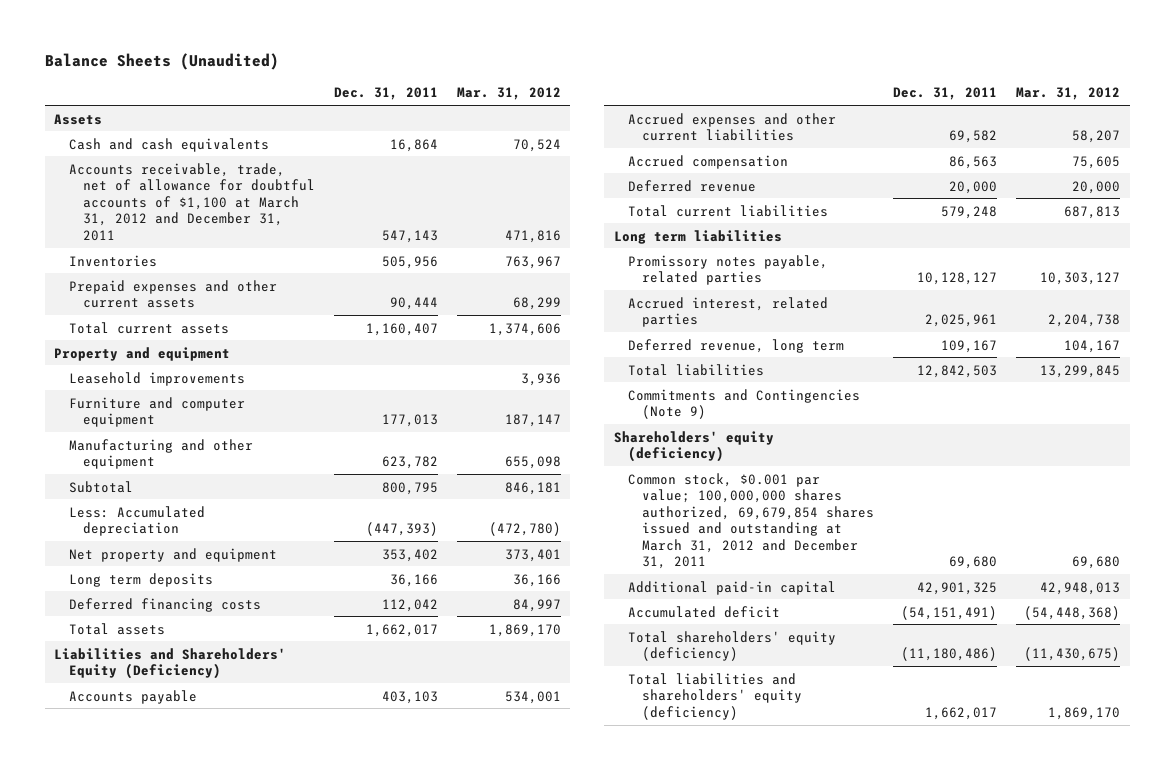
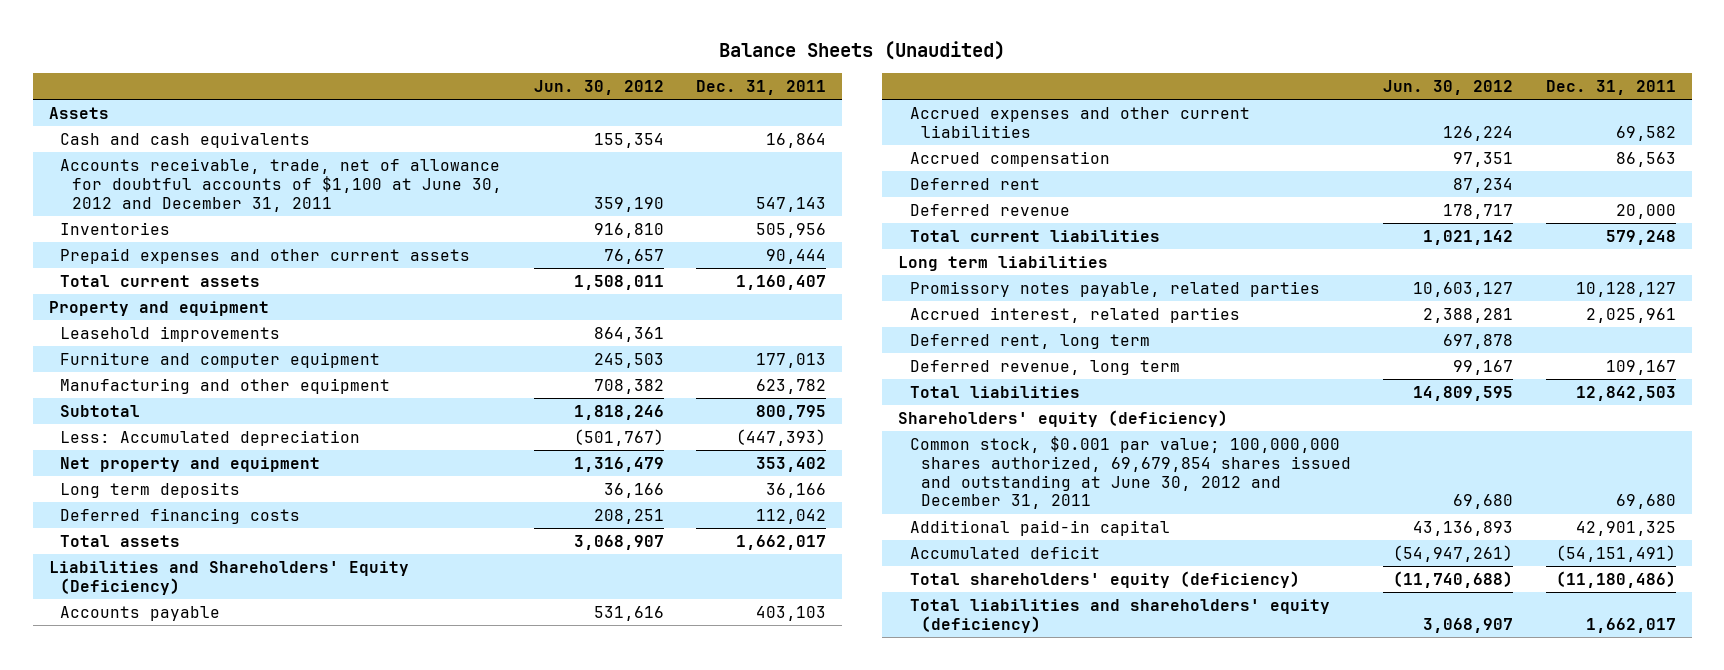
[456,87,561,101] Mar. 31, 2012 -> none
none -> [533,80,664,96] Jun. 30, 2012
[68,162,315,241] Accounts receivable, trade, net of allowance for doubtful accounts of $1,100 at March 31, 2012 and December 31, 2011 -> [60,157,502,212] Accounts receivable, trade, net of allowance for doubtful accounts of $1,100 at June 30, 2012 and December 31, 2011
none -> [909,177,1040,190] Deferred rent
none -> [909,333,1150,349] Deferred rent, long term
[627,388,860,420] Commitments and Contingencies (Note 9) -> none
[627,472,875,570] Common stock, $0.001 par value; 100,000,000 shares authorized, 69,679,854 shares issued and outstanding at March 31, 2012 and December 31, 2011 -> [909,435,1352,510] Common stock, $0.001 par value; 100,000,000 shares authorized, 69,679,854 shares issued and outstanding at June 30, 2012 and December 31, 2011

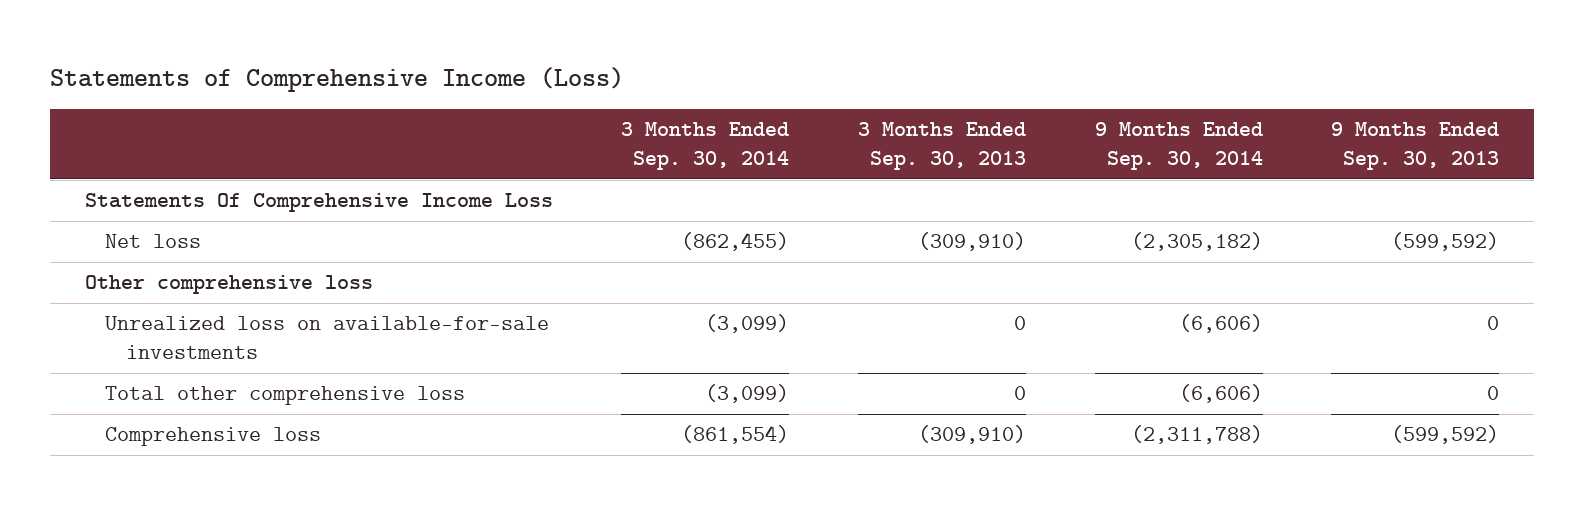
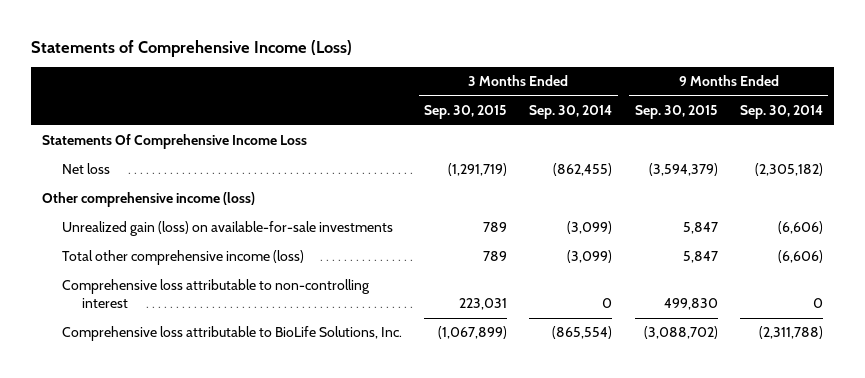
[858,122,1027,171] 3 Months Ended Sep. 30, 2013 -> none
[1331,122,1500,171] 9 Months Ended Sep. 30, 2013 -> none
none -> [424,105,508,120] Sep. 30, 2015
none -> [634,105,718,120] Sep. 30, 2015
[84,275,373,295] Other comprehensive loss -> [41,192,255,208] Other comprehensive income (loss)
[105,316,550,360] Unrealized loss on available-for-sale investments -> [61,221,393,237] Unrealized gain (loss) on available-for-sale investments
[105,386,466,406] Total other comprehensive loss -> [61,250,304,266] Total other comprehensive income (loss)
none -> [61,279,370,309] Comprehensive loss attributable to non-controlling interest
[105,427,322,447] Comprehensive loss -> [61,326,402,342] Comprehensive loss attributable to BioLife Solutions, Inc.
[681,425,790,445] (861,554) -> [552,326,613,340] (865,554)

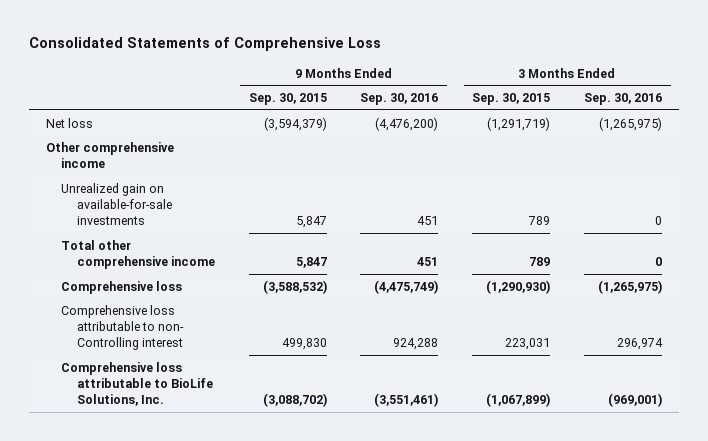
[30,39,352,57] Statements of Comprehensive Income (Loss) -> [28,37,381,52] Consolidated Statements of Comprehensive Loss
[529,105,613,120] Sep. 30, 2014 -> none
[739,105,823,120] Sep. 30, 2014 -> none
none -> [360,93,439,106] Sep. 30, 2016
none -> [584,93,663,106] Sep. 30, 2016
[41,134,307,150] Statements Of Comprehensive Income Loss -> none
[41,192,255,208] Other comprehensive income (loss) -> [45,141,174,168] Other comprehensive income
[61,221,393,237] Unrealized gain (loss) on available-for-sale investments -> [61,182,172,226] Unrealized gain on available-for-sale investments
[61,250,304,266] Total other comprehensive income (loss) -> [61,239,215,269] Total other comprehensive income
none -> [61,280,183,294] Comprehensive loss
[61,279,370,309] Comprehensive loss attributable to non-controlling interest -> [61,304,184,351] Comprehensive loss attributable to non- Controlling interest

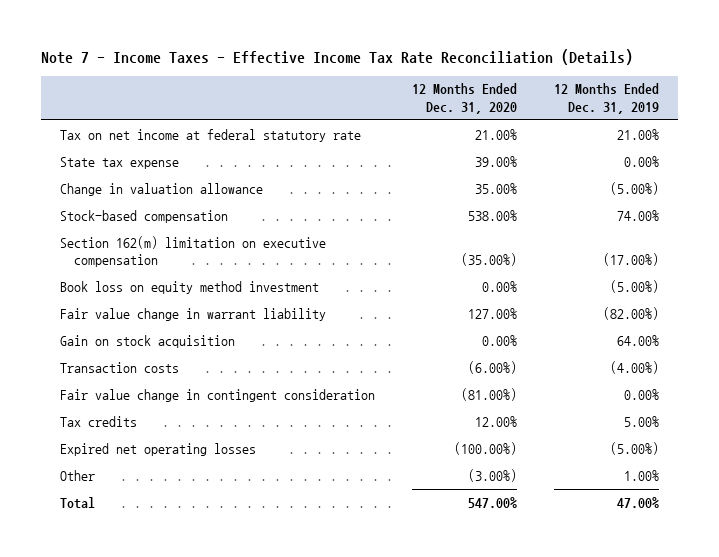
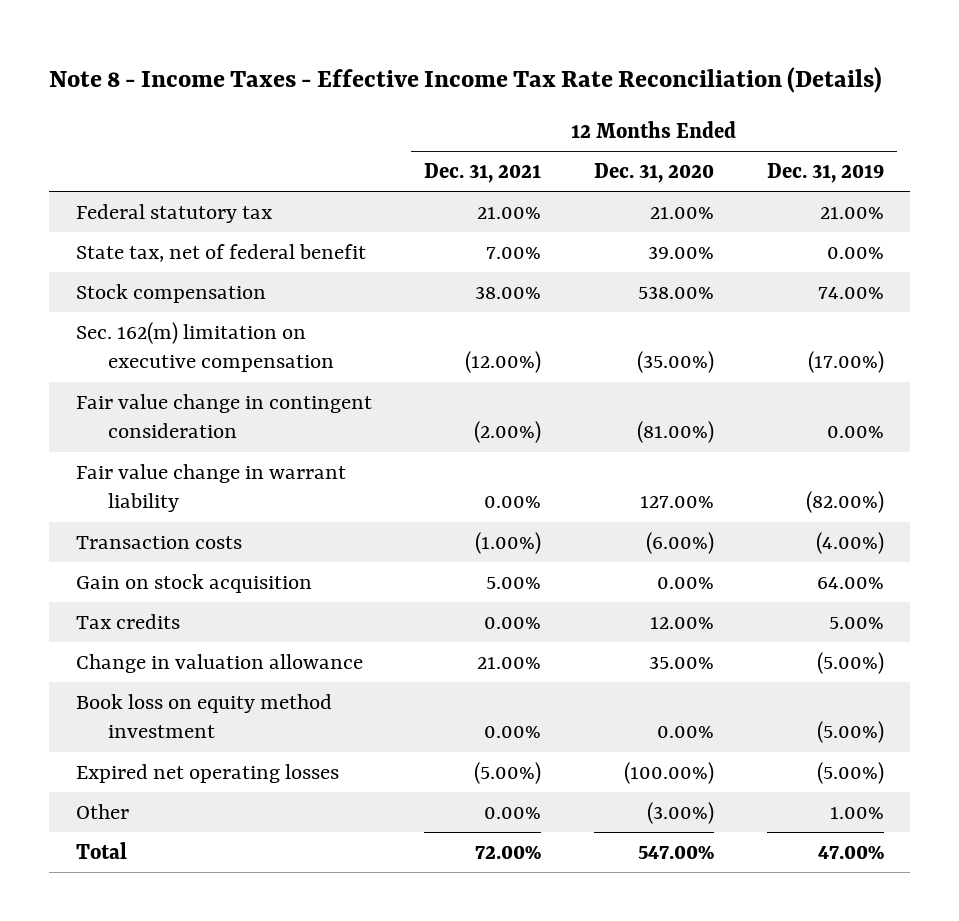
[40,48,633,65] Note 7 - Income Taxes - Effective Income Tax Rate Reconciliation (Details) -> [49,66,883,93] Note 8 - Income Taxes - Effective Income Tax Rate Reconciliation (Details)
none -> [424,163,542,184] Dec. 31, 2021
[59,128,361,142] Tax on net income at federal statutory rate -> [75,204,272,224] Federal statutory tax
[59,156,179,169] State tax expense -> [75,244,366,263] State tax, net of federal benefit
[59,209,228,223] Stock-based compensation -> [75,284,266,304] Stock compensation
[59,235,326,268] Section 162(m) limitation on executive compensation -> [75,322,334,373] Sec. 162(m) limitation on executive compensation
[59,388,375,402] Fair value change in contingent consideration -> [75,394,372,439] Fair value change in contingent consideration
[59,334,235,348] Gain on stock acquisition -> [75,574,312,594] Gain on stock acquisition
[59,182,263,196] Change in valuation allowance -> [75,654,363,674] Change in valuation allowance
[59,280,319,294] Book loss on equity method investment -> [75,694,332,739] Book loss on equity method investment

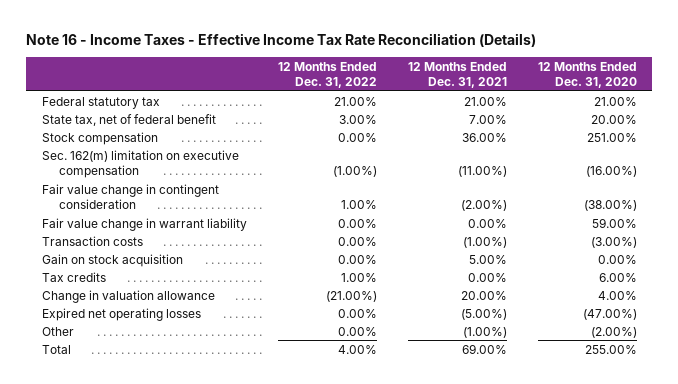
[49,66,883,93] Note 8 - Income Taxes - Effective Income Tax Rate Reconciliation (Details) -> [26,33,537,48] Note 16 - Income Taxes - Effective Income Tax Rate Reconciliation (Details)
[766,163,884,184] Dec. 31, 2019 -> none
none -> [277,61,377,89] 12 Months Ended Dec. 31, 2022
[648,246,715,260] 39.00% -> [590,114,637,124] 20.00%
[475,286,542,300] 38.00% -> [461,132,507,142] 36.00%
[638,286,715,300] 538.00% -> [586,132,637,142] 251.00%
[465,351,542,374] (12.00%) -> [457,166,507,178] (11.00%)
[637,351,715,374] (35.00%) -> [585,166,637,178] (16.00%)
[637,421,715,444] (81.00%) -> [583,200,637,212] (38.00%)
[640,496,715,509] 127.00% -> [591,217,637,228] 59.00%
[646,532,715,555] (6.00%) -> [590,236,637,248] (3.00%)
[75,694,332,739] Book loss on equity method investment -> none
[650,617,715,630] 12.00% -> [598,272,637,282] 6.00%
[477,657,542,670] 21.00% -> [460,290,507,300] 20.00%
[649,656,715,670] 35.00% -> [597,290,637,300] 4.00%
[624,762,715,785] (100.00%) -> [582,308,637,320] (47.00%)
[484,807,542,820] 0.00% -> [462,326,507,338] (1.00%)
[647,802,715,825] (3.00%) -> [590,326,637,338] (2.00%)
[475,845,542,860] 72.00% -> [461,343,507,354] 69.00%
[638,845,715,860] 547.00% -> [584,344,637,354] 255.00%

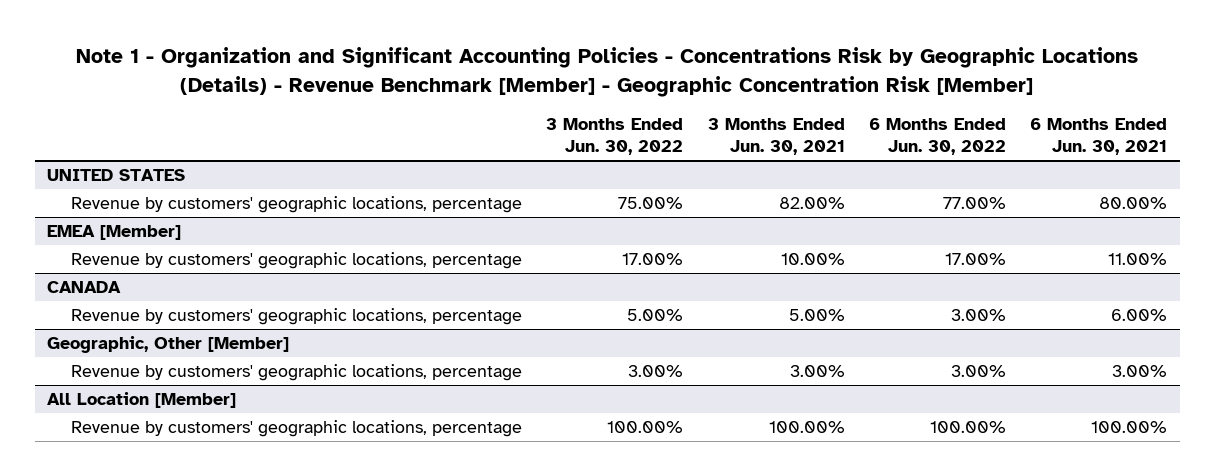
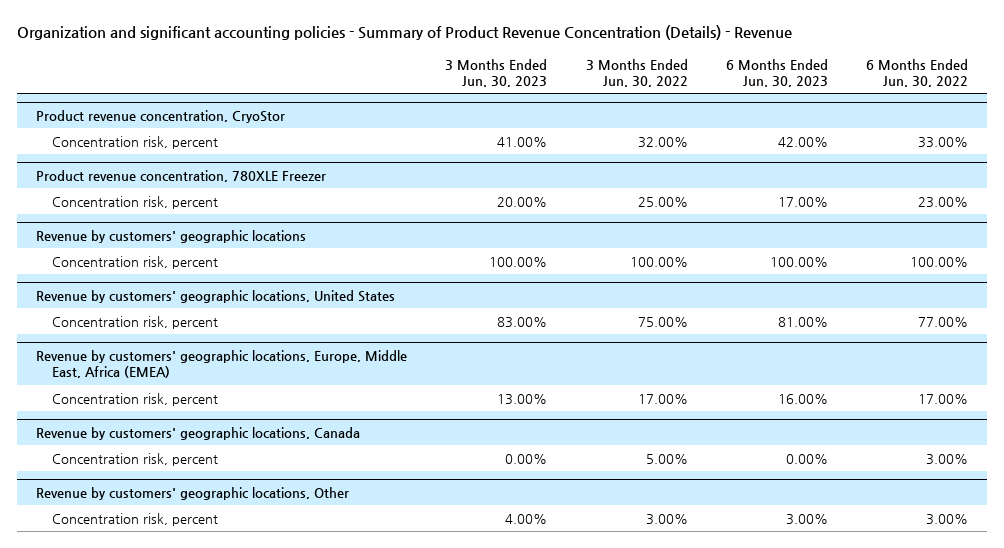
[76,47,1139,97] Note 1 - Organization and Significant Accounting Policies - Concentrations Risk by Geographic Locations (Details) - Revenue Benchmark [Member] - Geographic Concentration Risk [Member] -> [17,25,793,41] Organization and significant accounting policies - Summary of Product Revenue Concentration (Details) - Revenue
[707,118,845,156] 3 Months Ended Jun. 30, 2021 -> none
[1030,118,1168,156] 6 Months Ended Jun. 30, 2021 -> none
none -> [445,58,548,87] 3 Months Ended Jun. 30, 2023
none -> [725,58,828,87] 6 Months Ended Jun. 30, 2023
[47,225,182,241] EMEA [Member] -> none
[47,281,122,294] CANADA -> none
[71,308,523,326] Revenue by customers' geographic locations, percentage -> none
[47,336,290,354] Geographic, Other [Member] -> none
[71,364,523,382] Revenue by customers' geographic locations, percentage -> none
[47,392,237,409] All Location [Member] -> none
[71,420,523,438] Revenue by customers' geographic locations, percentage -> none
none -> [36,109,286,123] Product revenue concentration, CryoStor
none -> [51,135,218,149] Concentration risk, percent
none -> [36,169,327,182] Product revenue concentration, 780XLE Freezer
none -> [51,195,218,209] Concentration risk, percent
[47,169,186,182] UNITED STATES -> [36,229,307,243] Revenue by customers' geographic locations
none -> [51,255,218,269] Concentration risk, percent
none -> [36,289,396,303] Revenue by customers' geographic locations, United States
[71,196,523,214] Revenue by customers' geographic locations, percentage -> [51,315,218,329] Concentration risk, percent
none -> [36,349,408,378] Revenue by customers' geographic locations, Europe, Middle East, Africa (EMEA)
[71,252,523,270] Revenue by customers' geographic locations, percentage -> [51,392,218,406] Concentration risk, percent
none -> [36,426,361,440] Revenue by customers' geographic locations, Canada
none -> [51,452,218,466] Concentration risk, percent
none -> [36,486,350,500] Revenue by customers' geographic locations, Other
none -> [51,512,218,526] Concentration risk, percent

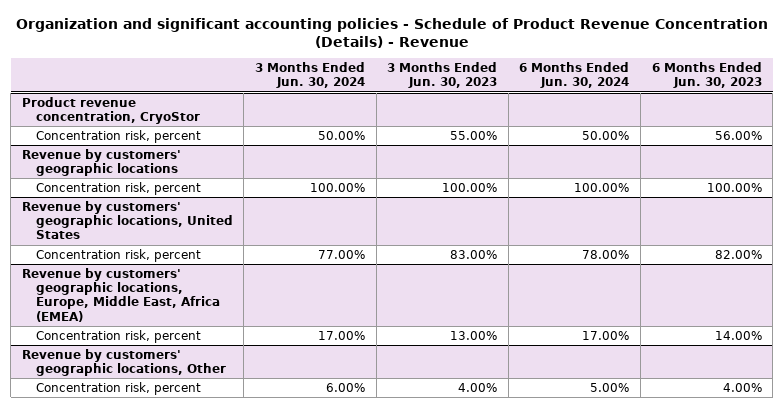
[17,25,793,41] Organization and significant accounting policies - Summary of Product Revenue Concentration (Details) - Revenue -> [15,17,768,48] Organization and significant accounting policies - Schedule of Product Revenue Concentration (Details) - Revenue
[585,58,688,87] 3 Months Ended Jun. 30, 2022 -> none
[865,58,968,87] 6 Months Ended Jun. 30, 2022 -> none
none -> [254,62,365,89] 3 Months Ended Jun. 30, 2024
none -> [519,62,630,89] 6 Months Ended Jun. 30, 2024
[36,169,327,182] Product revenue concentration, 780XLE Freezer -> none
[51,195,218,209] Concentration risk, percent -> none
[497,136,548,147] 41.00% -> [450,130,498,140] 55.00%
[777,136,828,147] 42.00% -> [714,130,762,140] 56.00%
[777,316,828,327] 81.00% -> [714,249,762,259] 82.00%
[36,426,361,440] Revenue by customers' geographic locations, Canada -> none
[51,452,218,466] Concentration risk, percent -> none
[777,393,828,404] 16.00% -> [714,330,762,340] 14.00%
[785,513,828,525] 3.00% -> [722,382,762,392] 4.00%

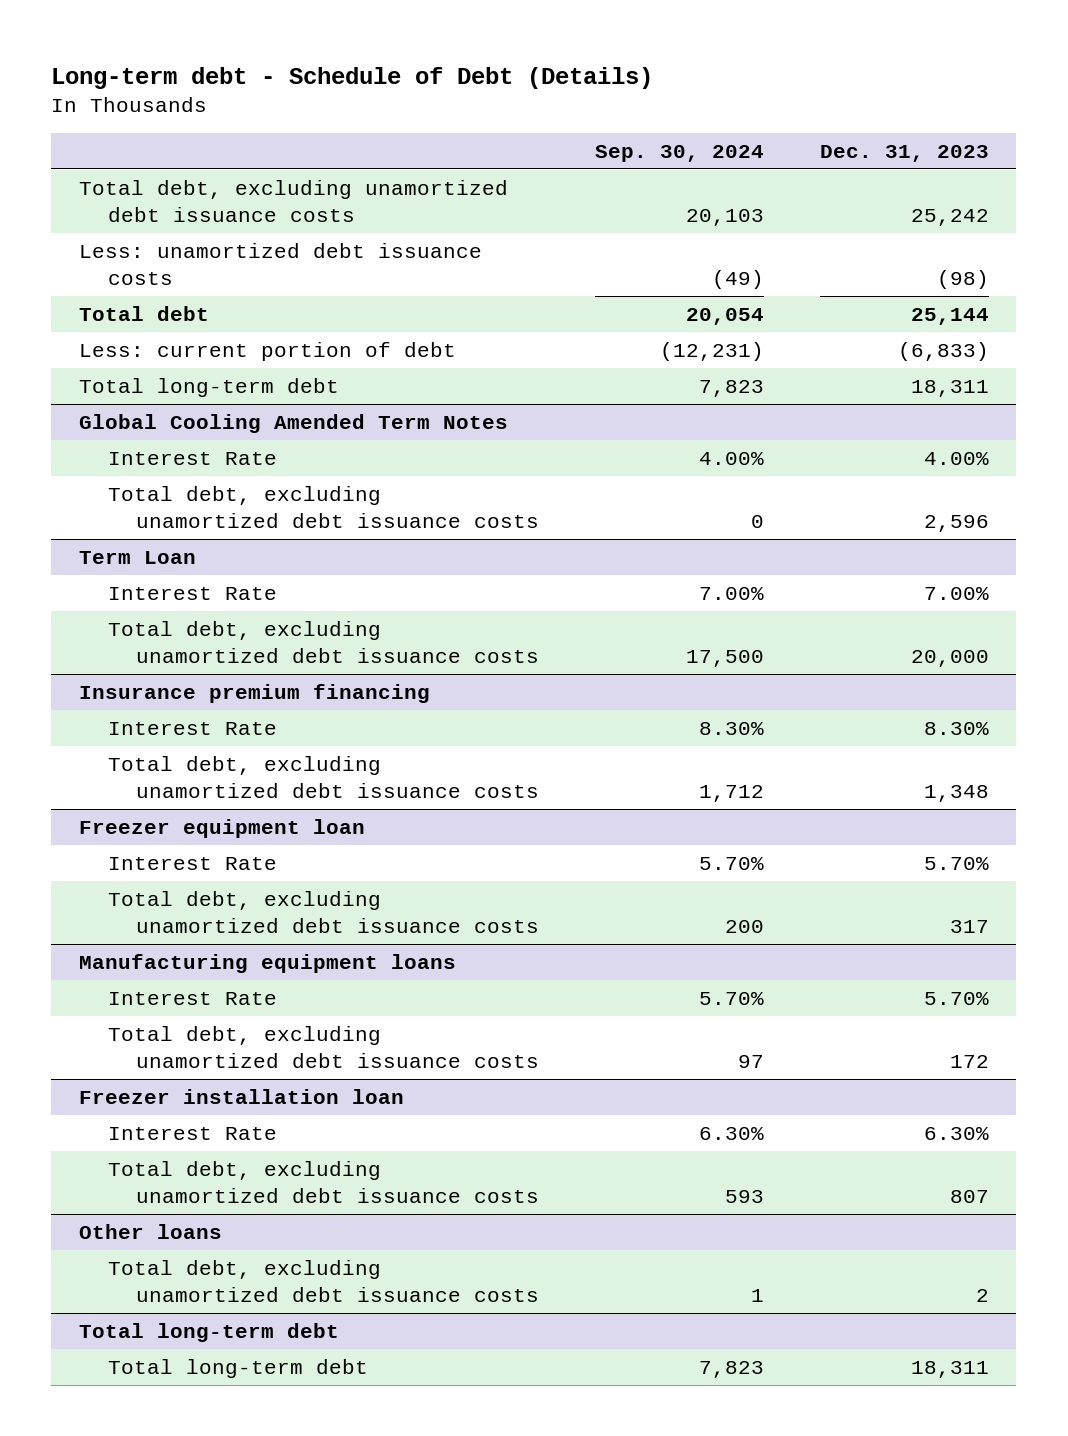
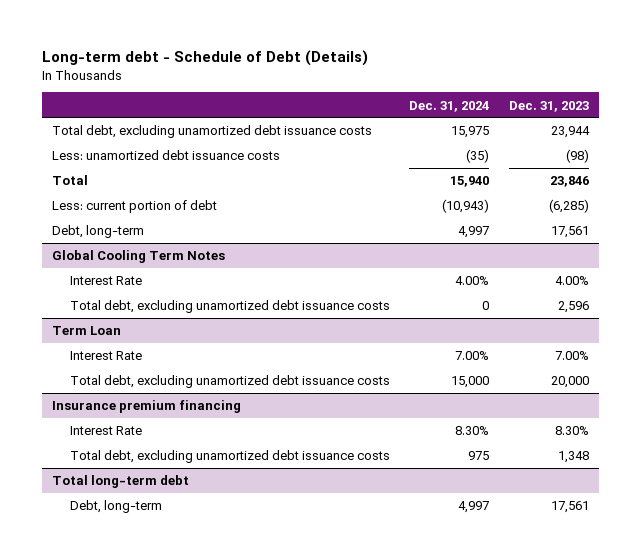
[594,144,764,162] Sep. 30, 2024 -> none
none -> [409,100,490,112] Dec. 31, 2024
[910,208,989,226] 25,242 -> [550,126,590,139] 23,944
[79,306,210,322] Total debt -> [51,175,88,186] Total
[910,308,989,326] 25,144 -> [549,176,589,188] 23,846
[897,342,989,362] (6,833) -> [548,199,589,214] (6,285)
[79,378,340,398] Total long-term debt -> [51,225,144,239] Debt, long-term
[910,380,989,398] 18,311 -> [550,226,589,239] 17,561
[79,414,509,434] Global Cooling Amended Term Notes -> [51,250,225,264] Global Cooling Term Notes
[79,819,366,839] Freezer equipment loan -> none
[107,857,277,871] Interest Rate -> none
[107,891,539,933] Total debt, excluding unamortized debt issuance costs -> none
[79,954,457,974] Manufacturing equipment loans -> none
[107,992,277,1006] Interest Rate -> none
[107,1026,539,1068] Total debt, excluding unamortized debt issuance costs -> none
[79,1089,405,1105] Freezer installation loan -> none
[107,1127,277,1141] Interest Rate -> none
[107,1161,539,1203] Total debt, excluding unamortized debt issuance costs -> none
[79,1224,223,1240] Other loans -> none
[107,1260,539,1302] Total debt, excluding unamortized debt issuance costs -> none
[107,1359,368,1379] Total long-term debt -> [69,500,162,514] Debt, long-term
[910,1361,989,1379] 18,311 -> [550,501,589,514] 17,561

